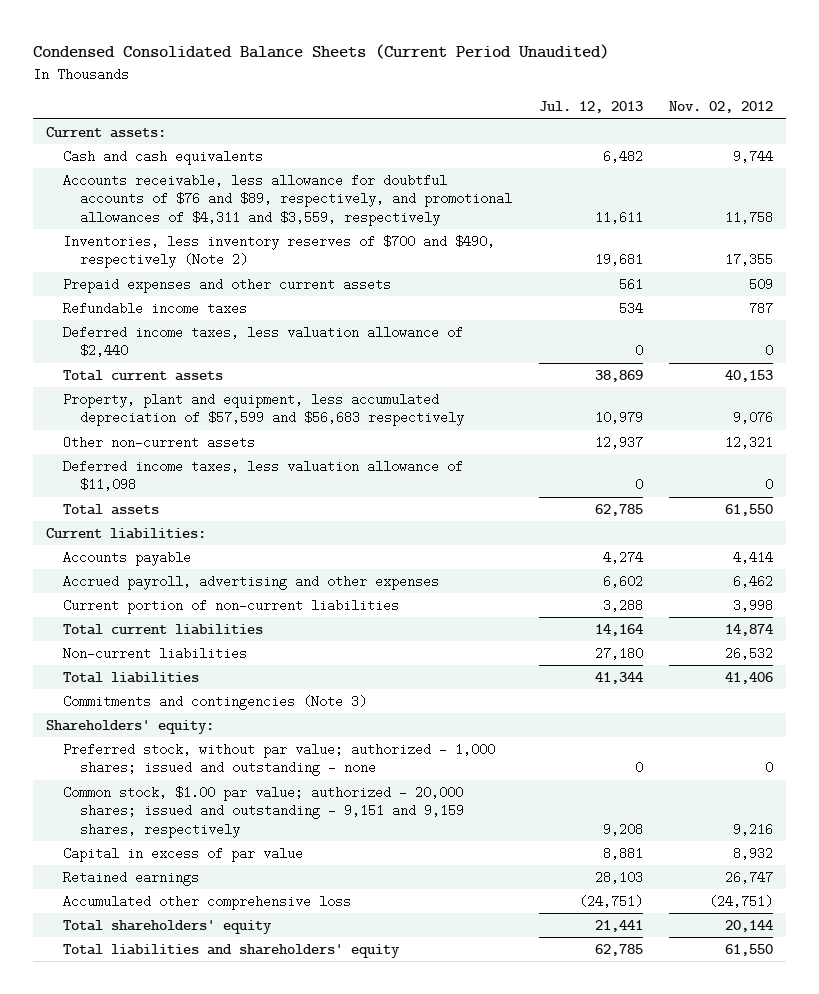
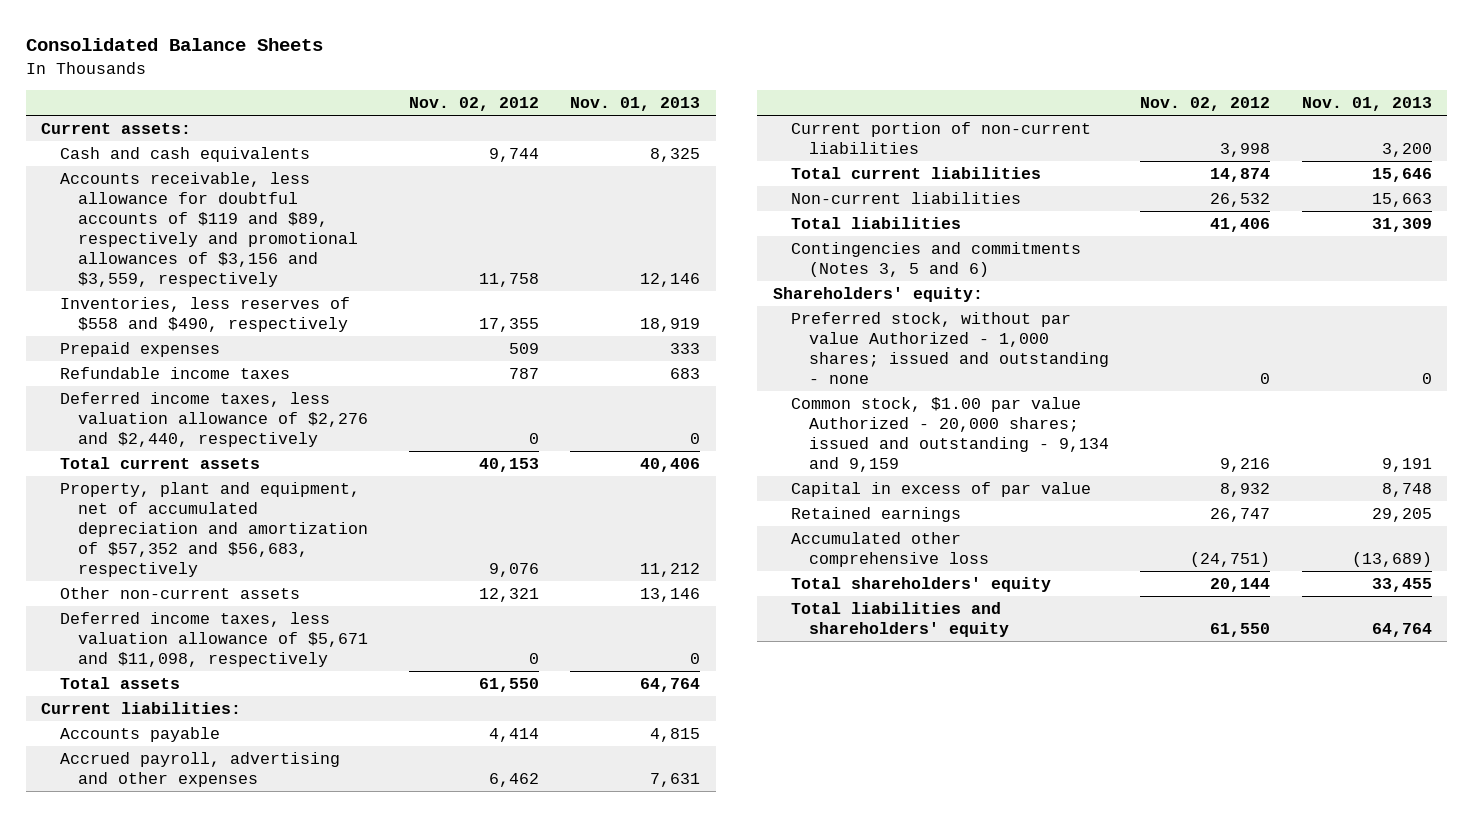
[32,44,609,60] Condensed Consolidated Balance Sheets (Current Period Unaudited) -> [25,38,323,52] Consolidated Balance Sheets
[538,101,643,114] Jul. 12, 2013 -> none
none -> [570,97,701,112] Nov. 01, 2013
[63,173,513,226] Accounts receivable, less allowance for doubtful accounts of $76 and $89, respectively, and promotional allowances of $4,311 and $3,559, respectively -> [59,171,358,288] Accounts receivable, less allowance for doubtful accounts of $119 and $89, respectively and promotional allowances of $3,156 and $3,559, respectively
[63,234,496,269] Inventories, less inventory reserves of $700 and $490, respectively (Note 2) -> [59,296,350,332] Inventories, less reserves of $558 and $490, respectively
[63,277,392,293] Prepaid expenses and other current assets -> [59,341,220,357] Prepaid expenses
[63,325,464,358] Deferred income taxes, less valuation allowance of $2,440 -> [59,391,368,448] Deferred income taxes, less valuation allowance of $2,276 and $2,440, respectively
[63,392,465,427] Property, plant and equipment, less accumulated depreciation of $57,599 and $56,683 respectively -> [59,481,368,578] Property, plant and equipment, net of accumulated depreciation and amortization of $57,352 and $56,683, respectively
[63,459,464,492] Deferred income taxes, less valuation allowance of $11,098 -> [59,611,368,668] Deferred income taxes, less valuation allowance of $5,671 and $11,098, respectively
[63,694,368,710] Commitments and contingencies (Note 3) -> [791,241,1082,277] Contingencies and commitments (Notes 3, 5 and 6)
[63,742,496,777] Preferred stock, without par value; authorized - 1,000 shares; issued and outstanding - none -> [791,311,1110,385] Preferred stock, without par value Authorized - 1,000 shares; issued and outstanding - none
[63,785,465,838] Common stock, $1.00 par value; authorized - 20,000 shares; issued and outstanding - 9,151 and 9,159 shares, respectively -> [791,396,1110,473] Common stock, $1.00 par value Authorized - 20,000 shares; issued and outstanding - 9,134 and 9,159

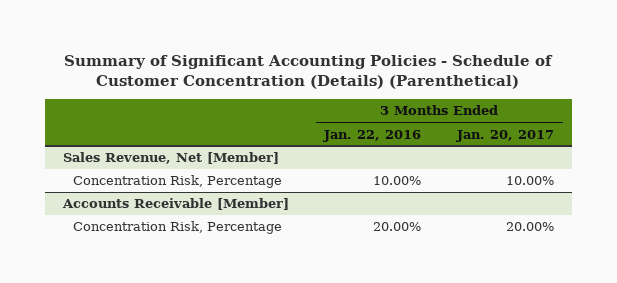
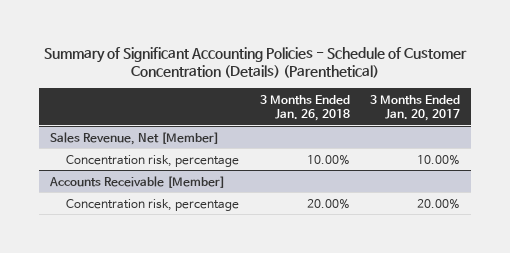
[323,129,422,142] Jan. 22, 2016 -> none
none -> [259,94,350,122] 3 Months Ended Jan. 26, 2018
[72,175,282,189] Concentration Risk, Percentage -> [65,154,239,167] Concentration risk, percentage
[72,221,282,235] Concentration Risk, Percentage -> [65,198,239,211] Concentration risk, percentage

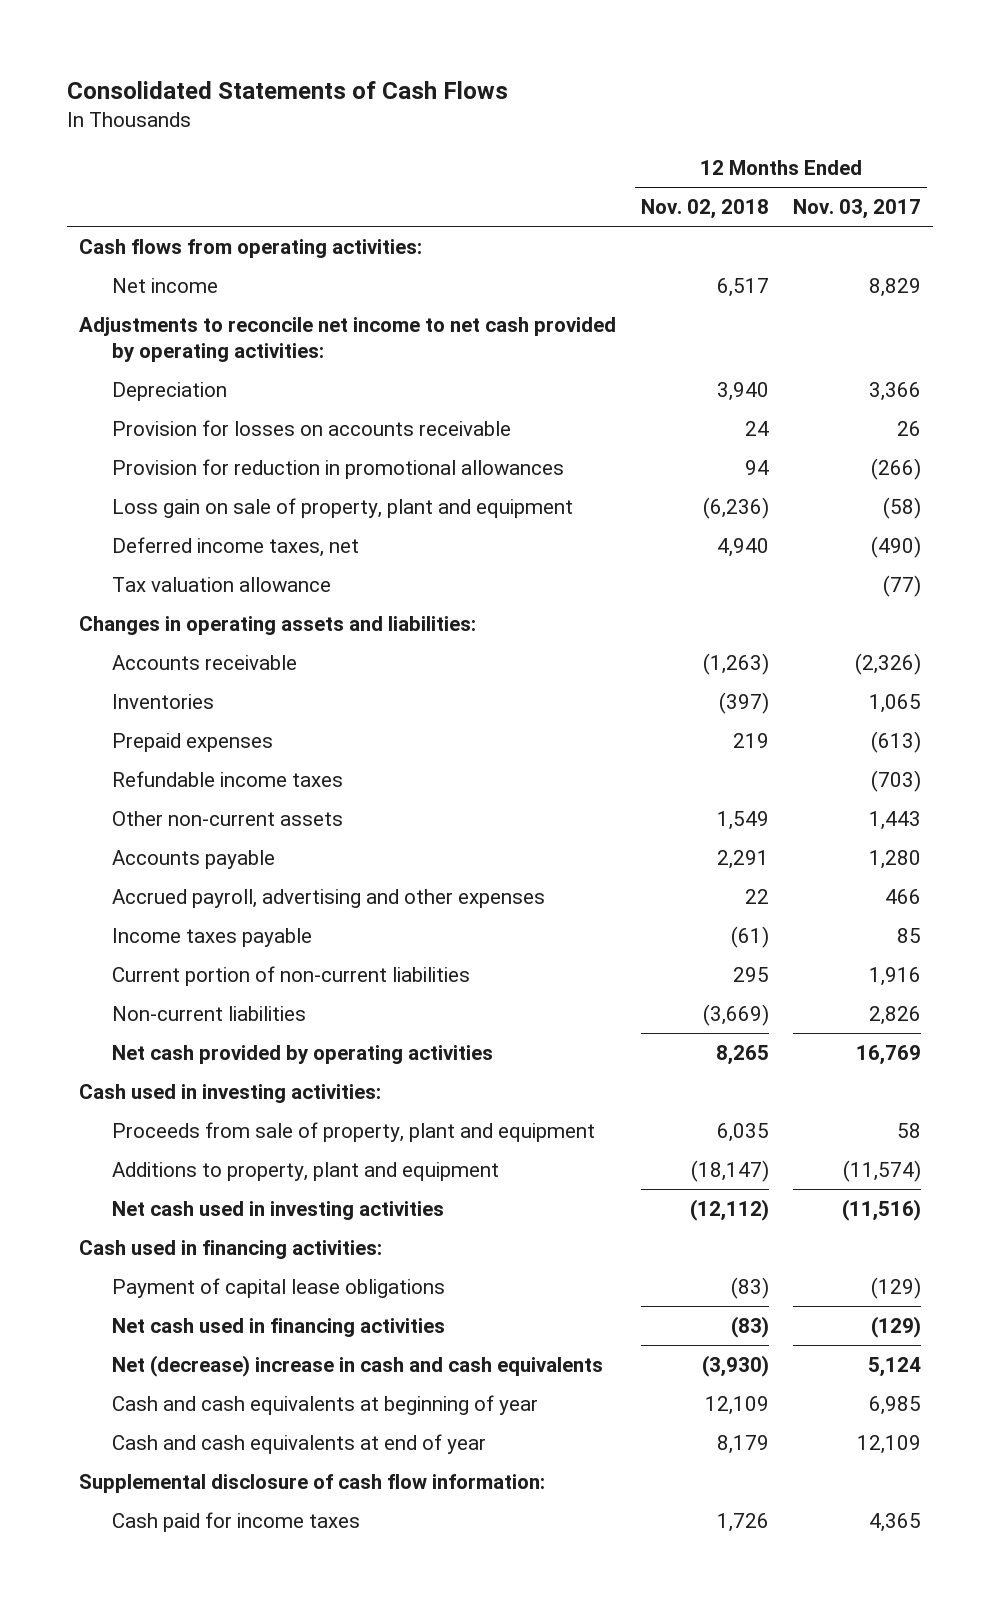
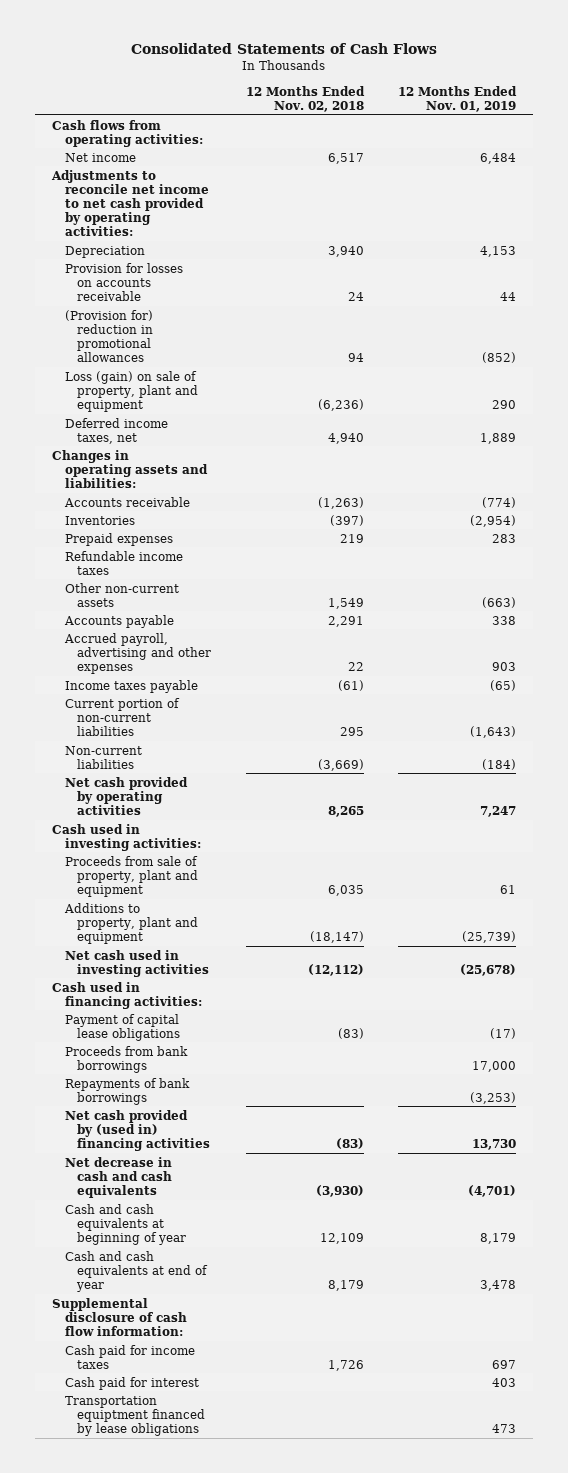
[793,198,922,219] Nov. 03, 2017 -> none
none -> [398,85,518,113] 12 Months Ended Nov. 01, 2019
[111,458,564,479] Provision for reduction in promotional allowances -> [64,309,154,363] (Provision for) reduction in promotional allowances
[111,497,573,518] Loss gain on sale of property, plant and equipment -> [64,370,199,413] Loss (gain) on sale of property, plant and equipment
[111,576,331,592] Tax valuation allowance -> none
none -> [64,1045,188,1073] Proceeds from bank borrowings
none -> [64,1077,190,1105] Repayments of bank borrowings
[111,1317,445,1337] Net cash used in financing activities -> [64,1109,211,1152] Net cash provided by (used in) financing activities
[111,1354,603,1377] Net (decrease) increase in cash and cash equivalents -> [64,1156,173,1199] Net decrease in cash and cash equivalents
none -> [64,1376,199,1390] Cash paid for interest
none -> [64,1395,206,1437] Transportation equiptment financed by lease obligations

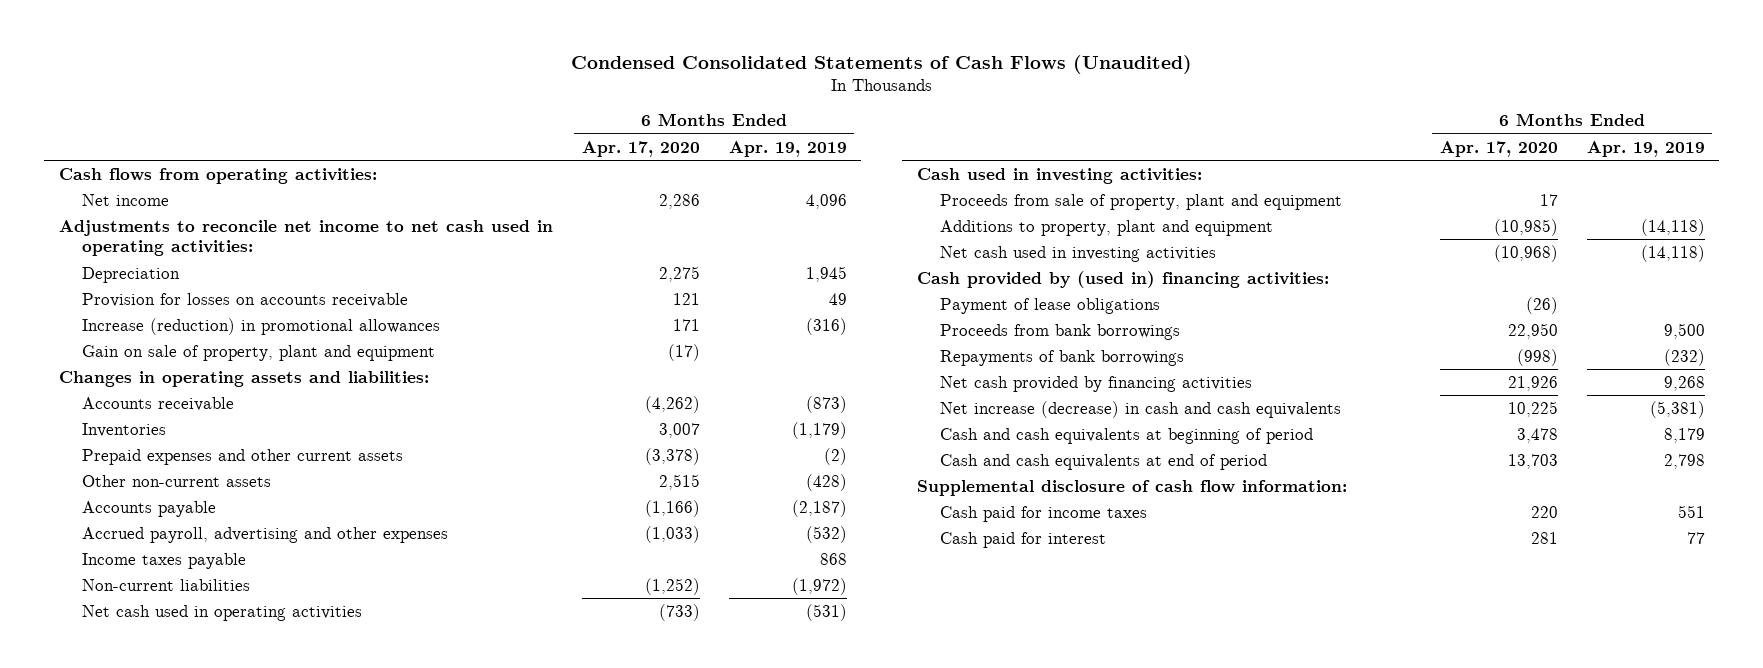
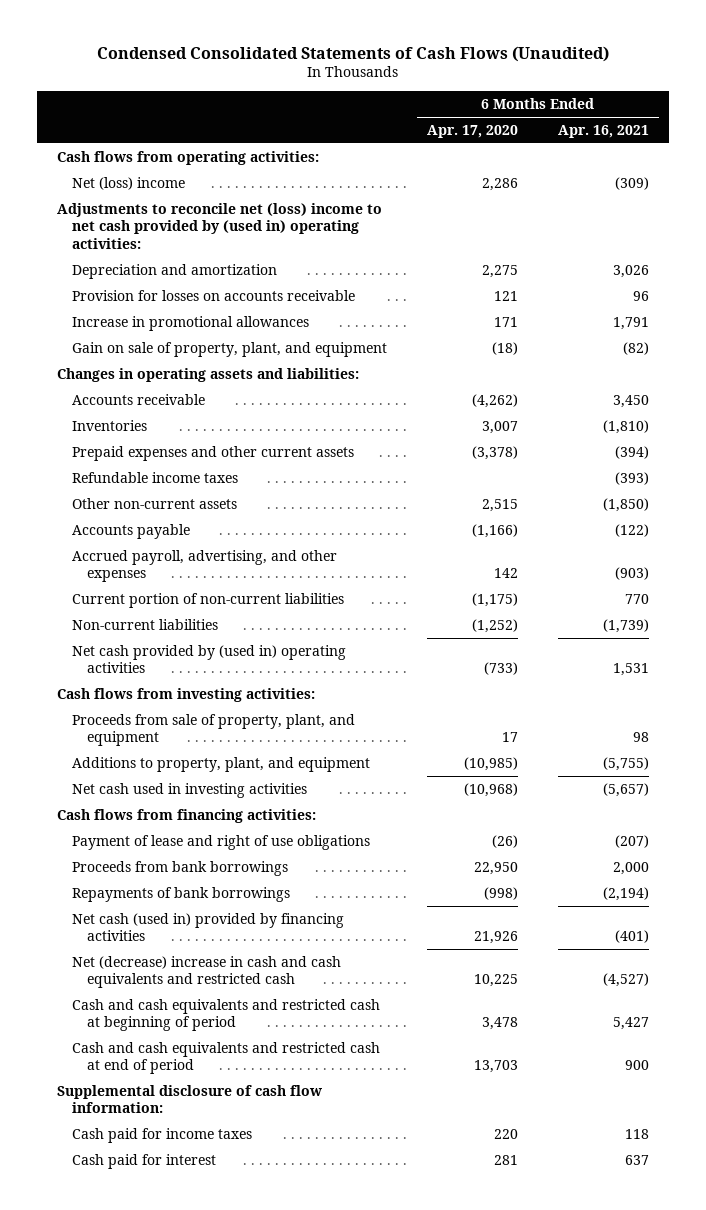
[728,140,847,157] Apr. 19, 2019 -> none
none -> [558,125,650,139] Apr. 16, 2021
[82,193,170,206] Net income -> [72,176,186,190] Net (loss) income
[58,219,553,257] Adjustments to reconcile net income to net cash used in operating activities: -> [56,202,382,249] Adjustments to reconcile net (loss) income to net cash provided by (used in) operating activities:
[82,266,181,283] Depreciation -> [72,263,278,279] Depreciation and amortization
[82,317,441,335] Increase (reduction) in promotional allowances -> [72,315,310,331] Increase in promotional allowances
[82,344,436,361] Gain on sale of property, plant and equipment -> [72,341,388,357] Gain on sale of property, plant, and equipment
[667,343,700,361] (17) -> [492,341,519,355] (18)
none -> [72,471,239,483] Refundable income taxes
[82,552,247,569] Income taxes payable -> none
[82,526,449,543] Accrued payroll, advertising and other expenses -> [72,549,338,583] Accrued payroll, advertising, and other expenses
[644,525,700,543] (1,033) -> [494,568,519,579] 142
none -> [72,592,345,608] Current portion of non-current liabilities
[82,604,363,621] Net cash used in operating activities -> [72,644,347,674] Net cash provided by (used in) operating activities
[916,167,1202,184] Cash used in investing activities: -> [56,687,315,702] Cash flows from investing activities:
[940,193,1343,210] Proceeds from sale of property, plant and equipment -> [72,713,356,747] Proceeds from sale of property, plant, and equipment
[940,219,1274,236] Additions to property, plant and equipment -> [72,756,371,772] Additions to property, plant, and equipment
[916,270,1329,288] Cash provided by (used in) financing activities: -> [56,808,316,823] Cash flows from financing activities:
[940,297,1161,314] Payment of lease obligations -> [72,834,371,850] Payment of lease and right of use obligations
[940,375,1253,392] Net cash provided by financing activities -> [72,912,345,942] Net cash (used in) provided by financing activities
[940,400,1342,418] Net increase (decrease) in cash and cash equivalents -> [72,955,342,989] Net (decrease) increase in cash and cash equivalents and restricted cash
[940,427,1314,444] Cash and cash equivalents at beginning of period -> [72,998,381,1032] Cash and cash equivalents and restricted cash at beginning of period
[940,453,1268,470] Cash and cash equivalents at end of period -> [72,1041,381,1075] Cash and cash equivalents and restricted cash at end of period

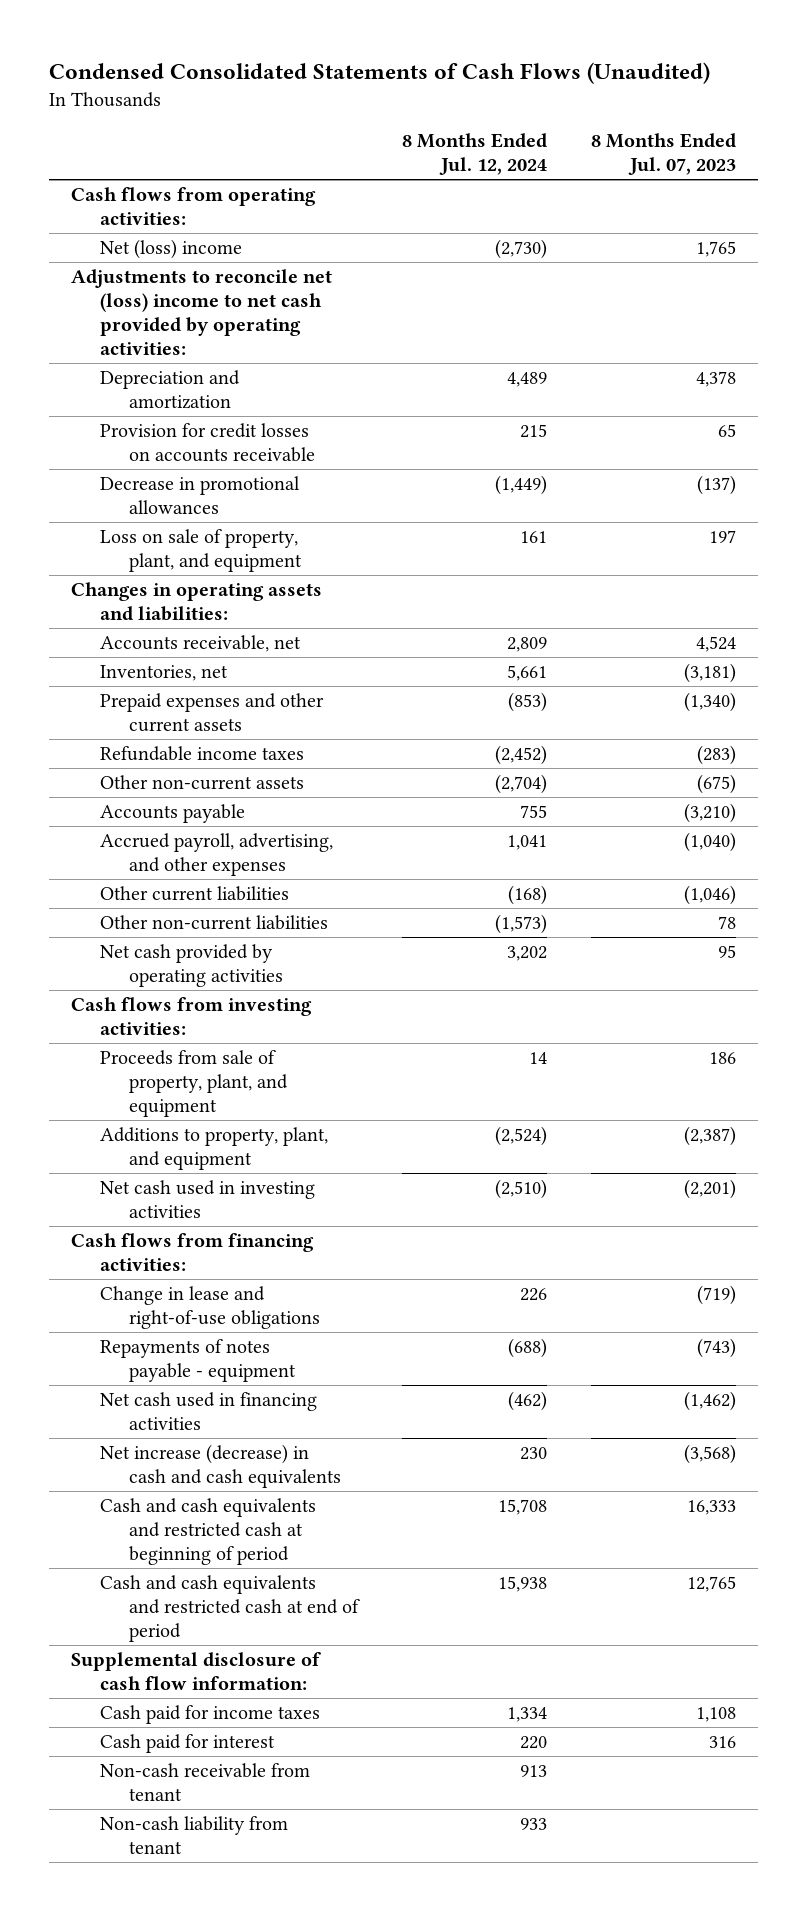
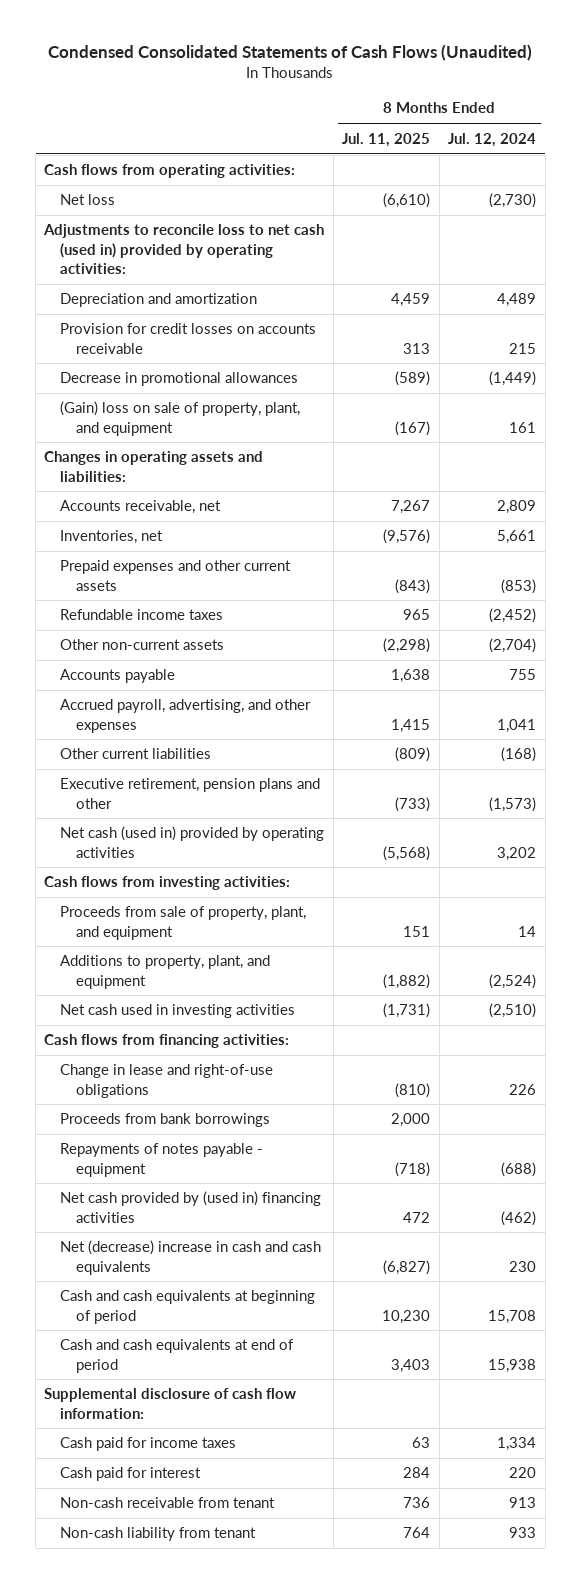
[591,133,737,176] 8 Months Ended Jul. 07, 2023 -> none
none -> [342,132,431,147] Jul. 11, 2025
[99,238,242,259] Net (loss) income -> [60,194,116,206] Net loss
[70,268,332,356] Adjustments to reconcile net (loss) income to net cash provided by operating activities: -> [43,224,325,274] Adjustments to reconcile loss to net cash (used in) provided by operating activities:
[99,528,302,573] Loss on sale of property, plant, and equipment -> [60,401,301,436] (Gain) loss on sale of property, plant, and equipment
[99,914,328,930] Other non-current liabilities -> [60,778,321,809] Executive retirement, pension plans and other
[99,943,283,988] Net cash provided by operating activities -> [60,826,325,858] Net cash (used in) provided by operating activities
none -> [60,1113,271,1128] Proceeds from bank borrowings
[99,1391,317,1431] Net cash used in financing activities -> [60,1191,322,1223] Net cash provided by (used in) financing activities
[99,1443,341,1489] Net increase (decrease) in cash and cash equivalents -> [60,1240,322,1275] Net (decrease) increase in cash and cash equivalents
[99,1497,316,1566] Cash and cash equivalents and restricted cash at beginning of period -> [60,1290,316,1324] Cash and cash equivalents at beginning of period
[99,1574,360,1643] Cash and cash equivalents and restricted cash at end of period -> [60,1339,295,1373] Cash and cash equivalents at end of period

